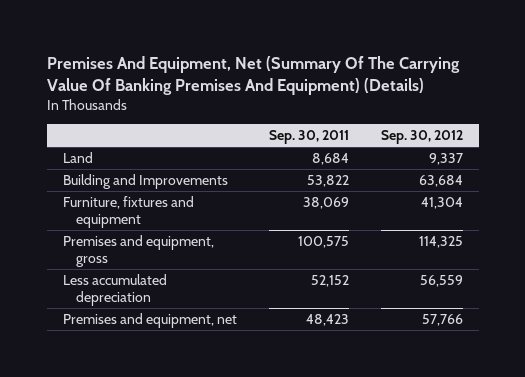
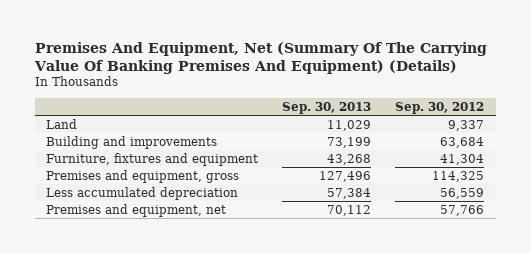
[268,130,349,145] Sep. 30, 2011 -> none
none -> [282,101,372,114] Sep. 30, 2013
[62,174,228,190] Building and Improvements -> [46,135,218,149] Building and improvements

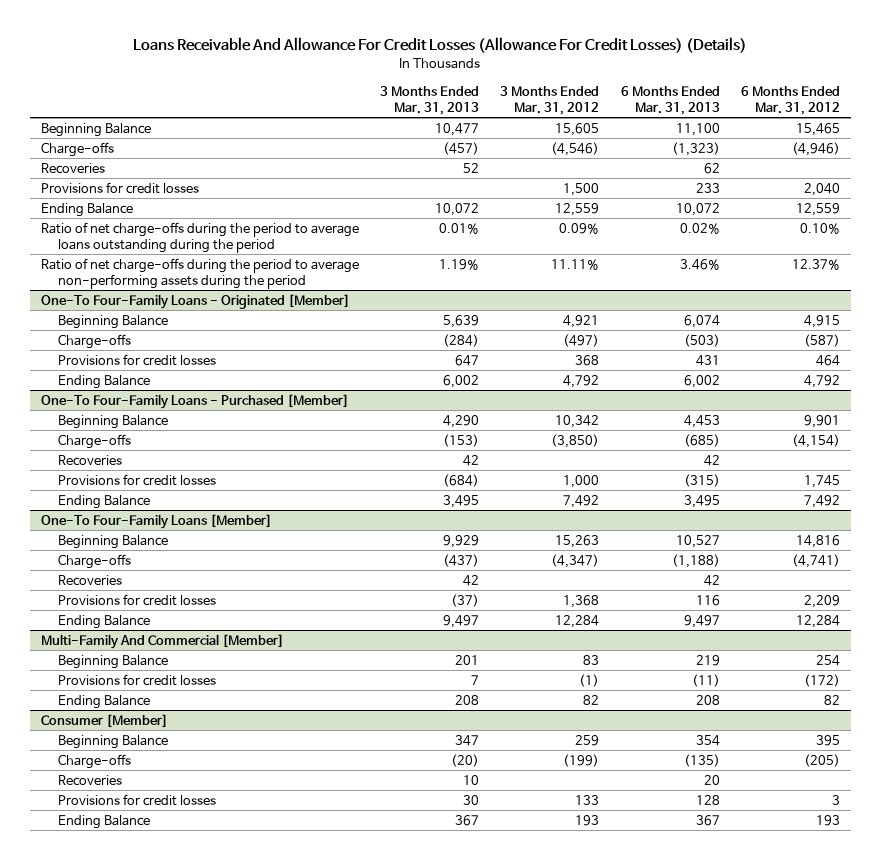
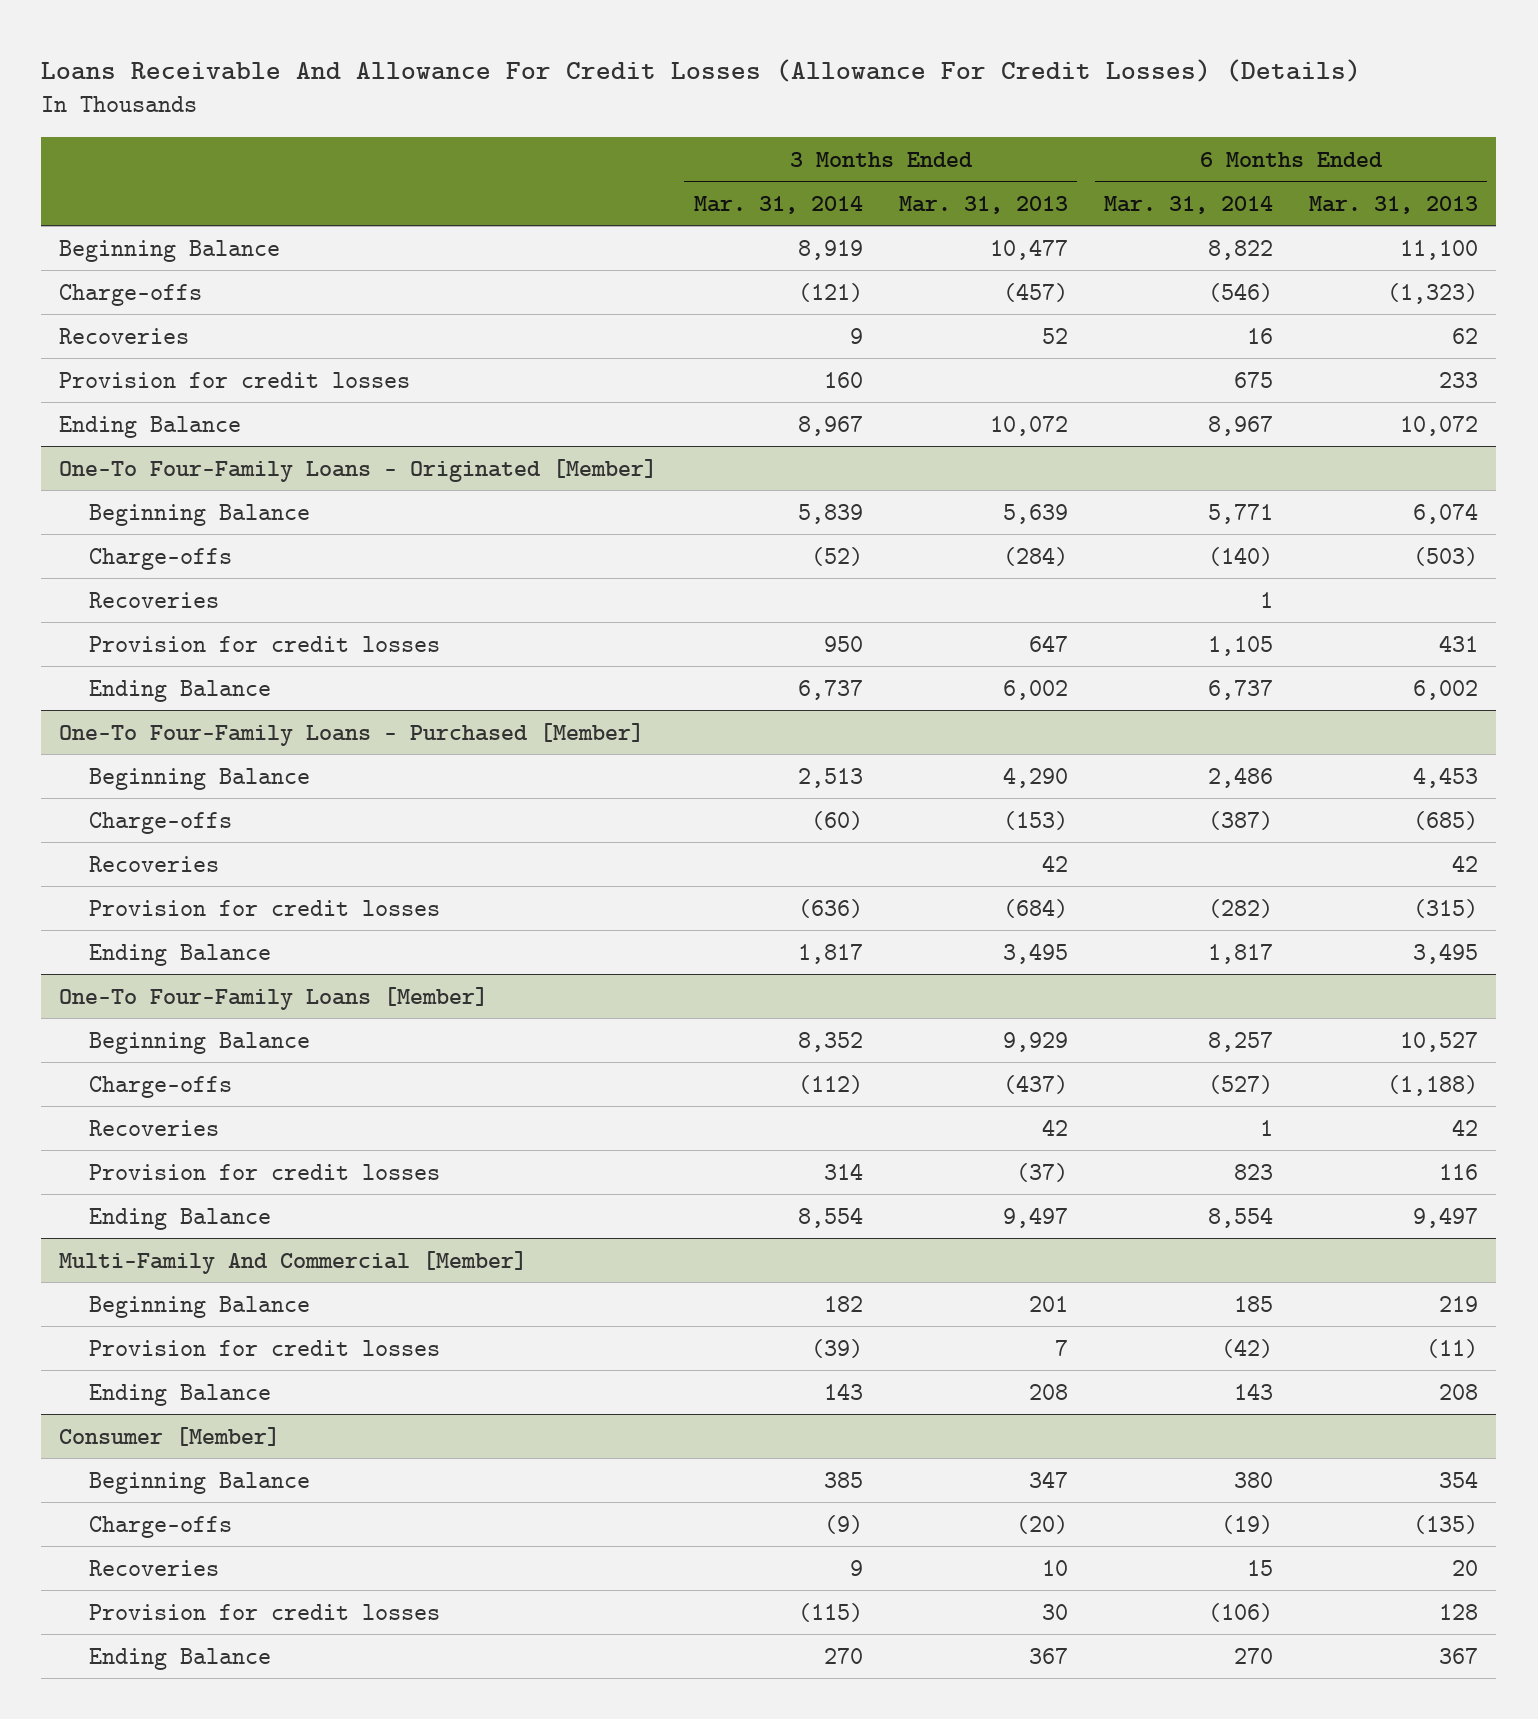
[500,85,600,115] 3 Months Ended Mar. 31, 2012 -> none
[741,85,841,115] 6 Months Ended Mar. 31, 2012 -> none
none -> [693,195,863,214] Mar. 31, 2014
none -> [1104,195,1274,214] Mar. 31, 2014
[40,181,199,194] Provisions for credit losses -> [59,371,411,388] Provision for credit losses
[40,221,359,253] Ratio of net charge-offs during the period to average loans outstanding during the period -> none
[40,257,359,289] Ratio of net charge-offs during the period to average non-performing assets during the period -> none
none -> [89,591,220,608] Recoveries
[58,353,217,366] Provisions for credit losses -> [89,635,441,652] Provision for credit losses
[58,473,217,486] Provisions for credit losses -> [89,899,441,916] Provision for credit losses
[58,593,217,606] Provisions for credit losses -> [89,1163,441,1180] Provision for credit losses
[58,673,217,686] Provisions for credit losses -> [89,1339,441,1356] Provision for credit losses
[58,793,217,806] Provisions for credit losses -> [89,1603,441,1620] Provision for credit losses

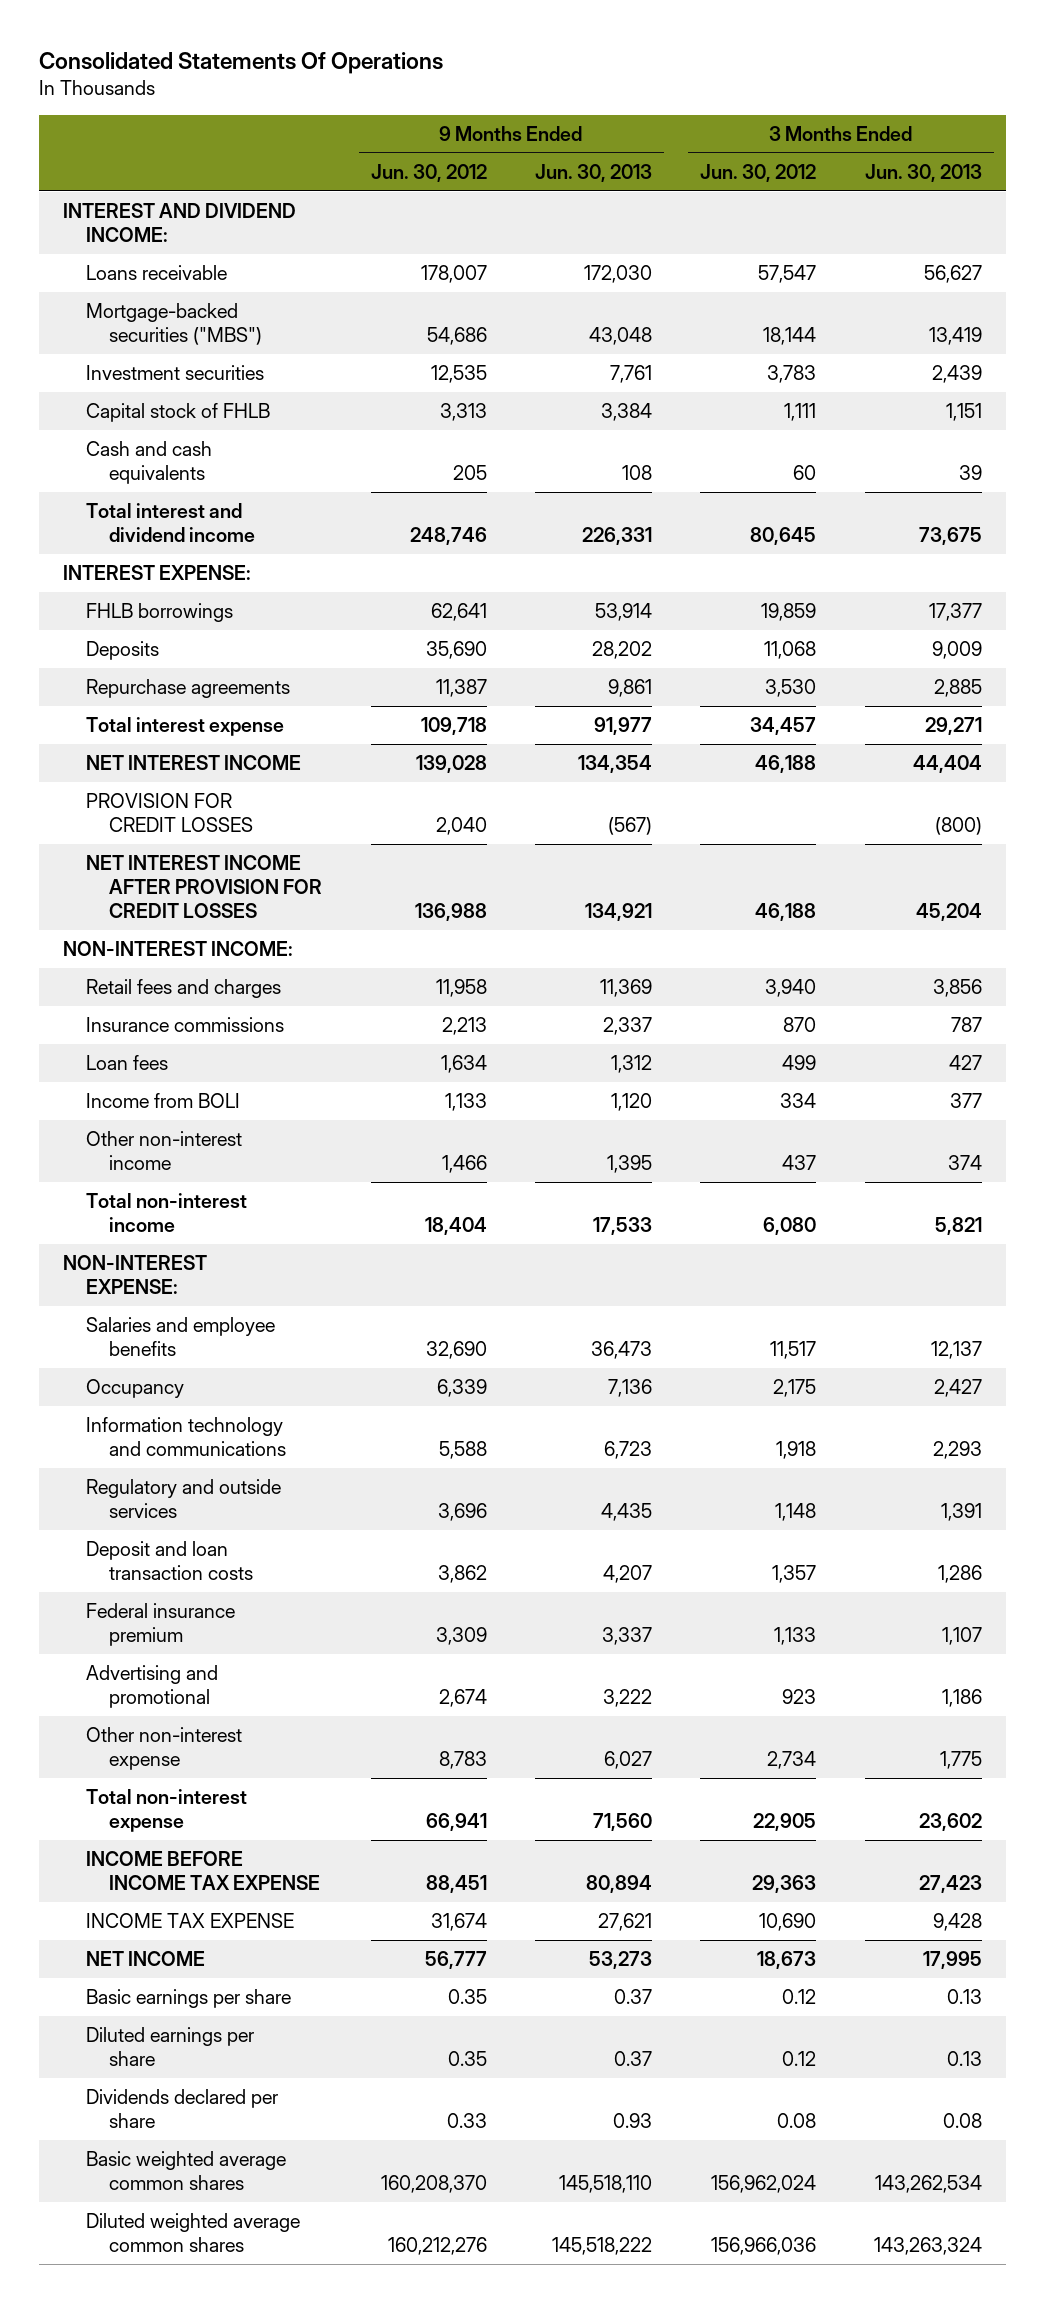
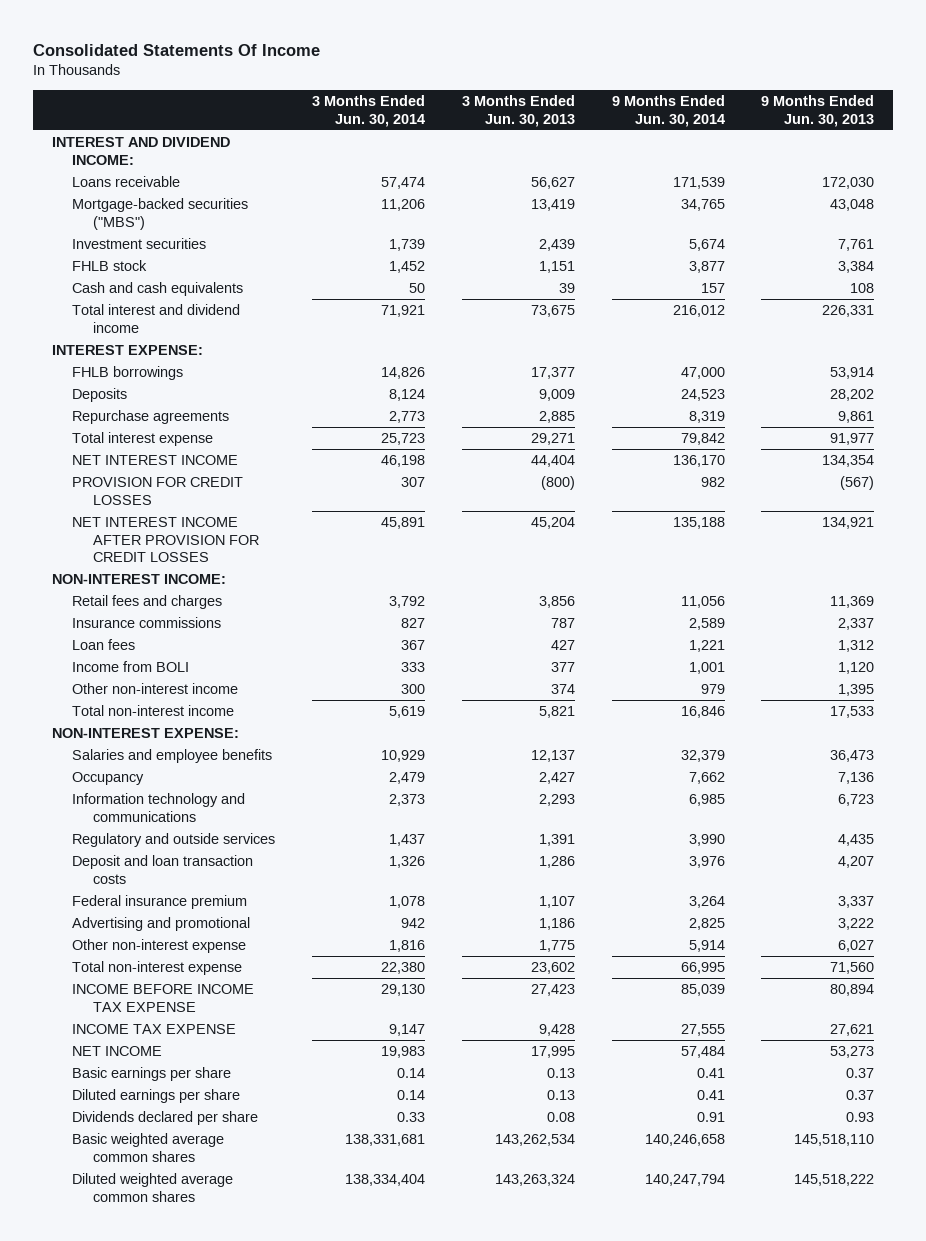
[38,52,443,75] Consolidated Statements Of Operations -> [33,43,321,56] Consolidated Statements Of Income
[370,163,487,182] Jun. 30, 2012 -> none
[700,163,817,182] Jun. 30, 2012 -> none
none -> [312,95,426,127] 3 Months Ended Jun. 30, 2014
none -> [611,95,725,127] 9 Months Ended Jun. 30, 2014
[86,403,271,423] Capital stock of FHLB -> [72,260,148,272] FHLB stock

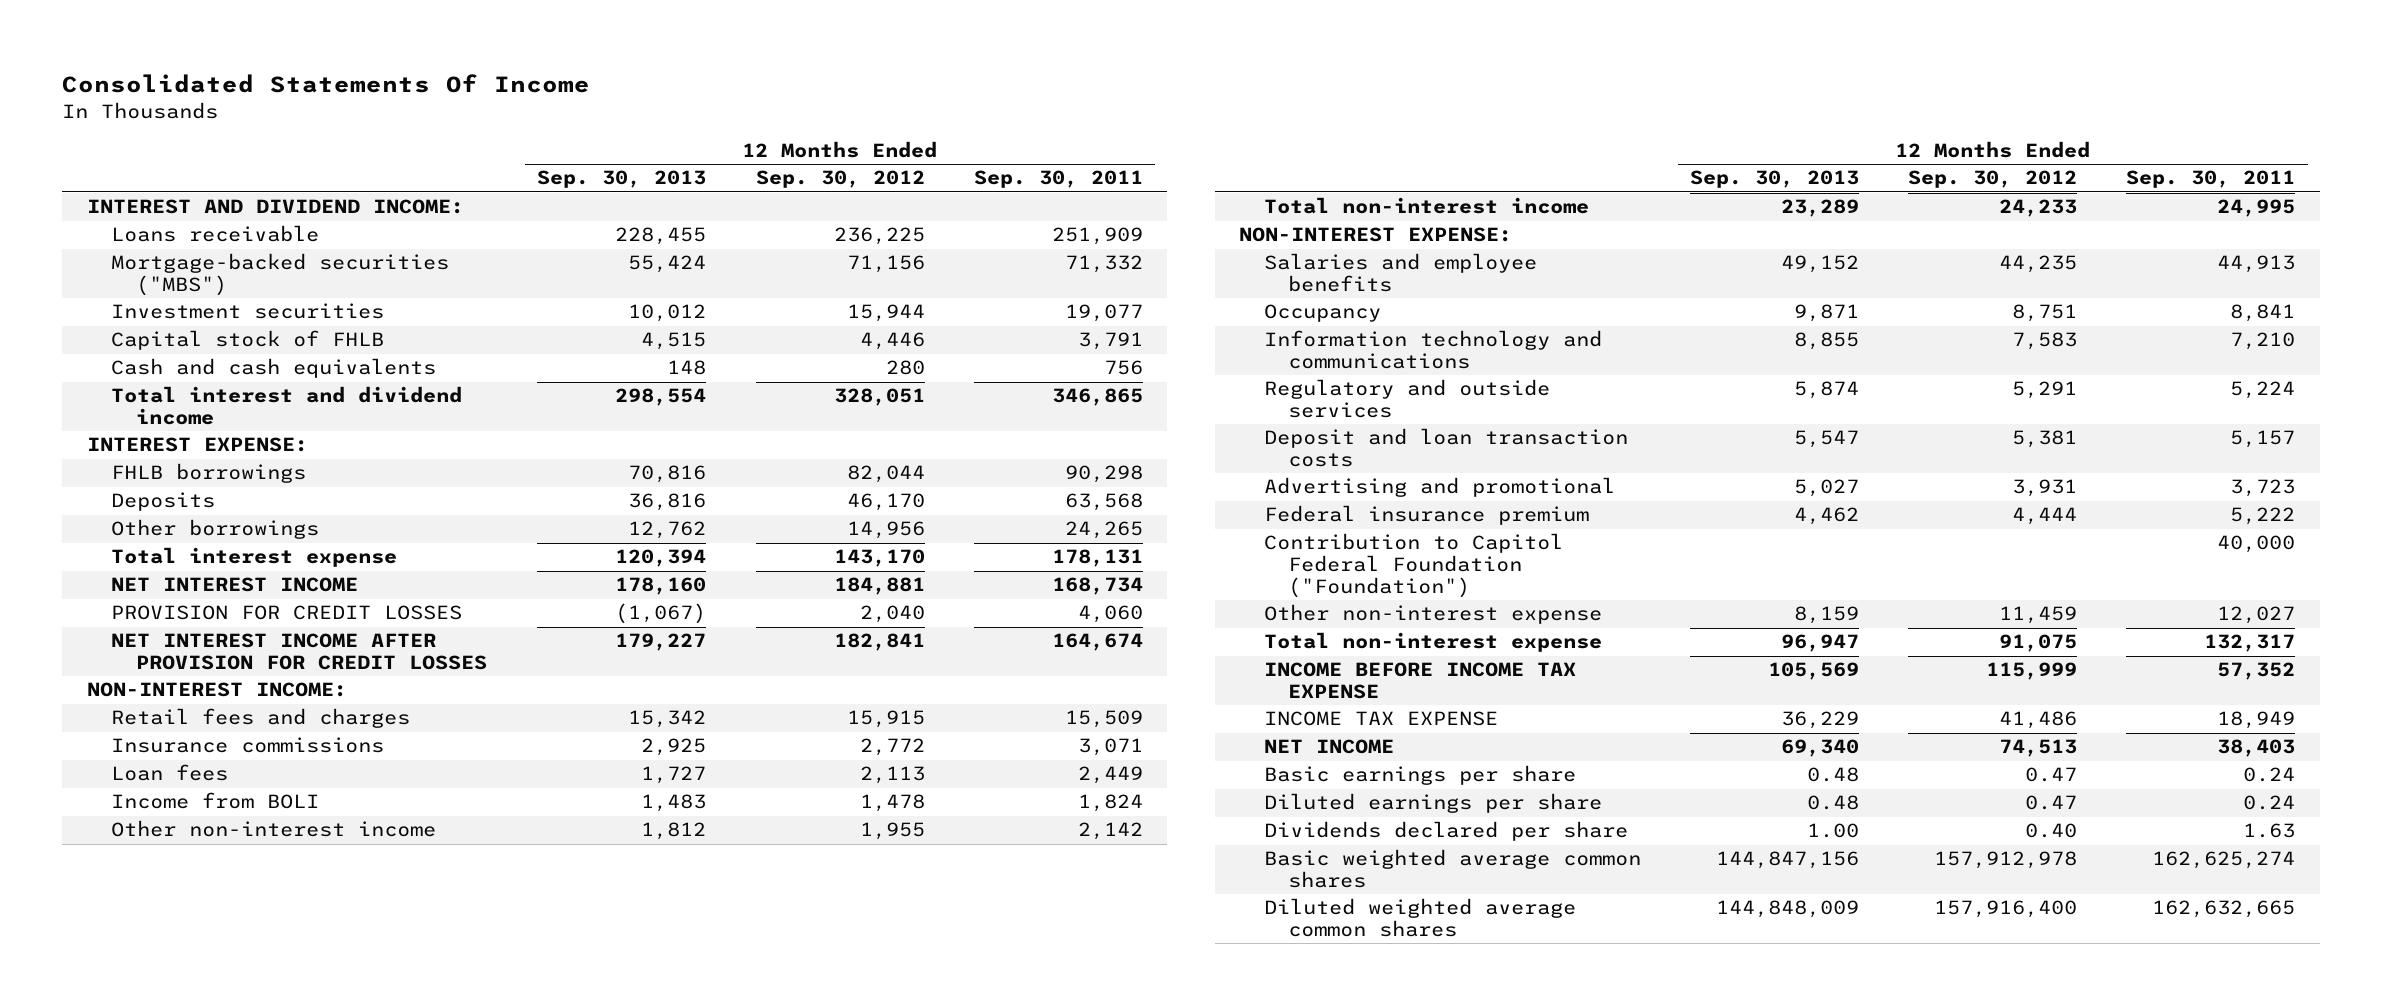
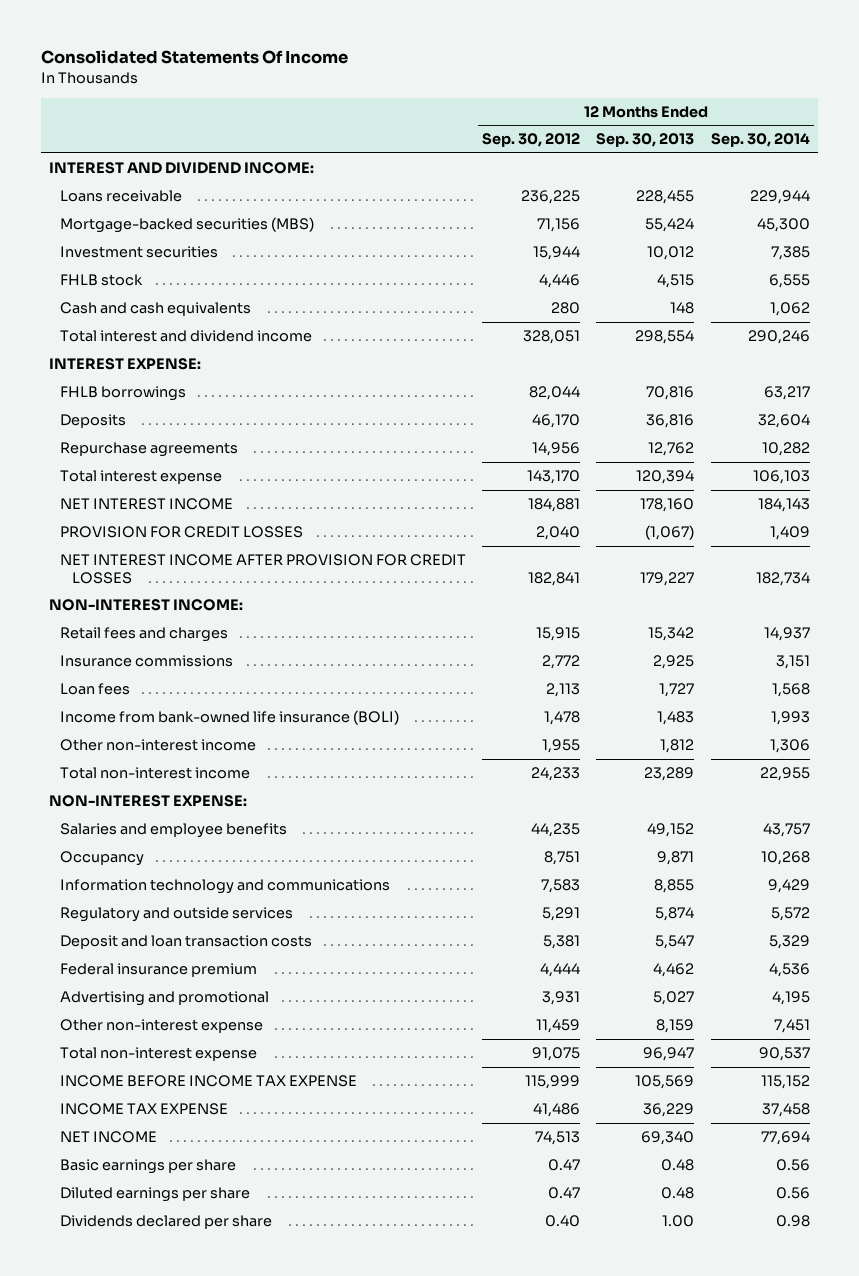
[973,170,1143,189] Sep. 30, 2011 -> none
none -> [710,133,810,148] Sep. 30, 2014
[111,253,450,297] Mortgage-backed securities ("MBS") -> [60,217,315,234] Mortgage-backed securities (MBS)
[111,330,385,351] Capital stock of FHLB -> [60,274,144,287] FHLB stock
[111,519,320,540] Other borrowings -> [60,442,239,458] Repurchase agreements
[111,792,320,810] Income from BOLI -> [60,710,400,726] Income from bank-owned life insurance (BOLI)
[1263,533,1563,599] Contribution to Capitol Federal Foundation ("Foundation") -> none
[1263,477,1615,498] Advertising and promotional -> [60,991,270,1007] Advertising and promotional
[1263,849,1641,889] Basic weighted average common shares -> none
[1263,898,1576,938] Diluted weighted average common shares -> none

